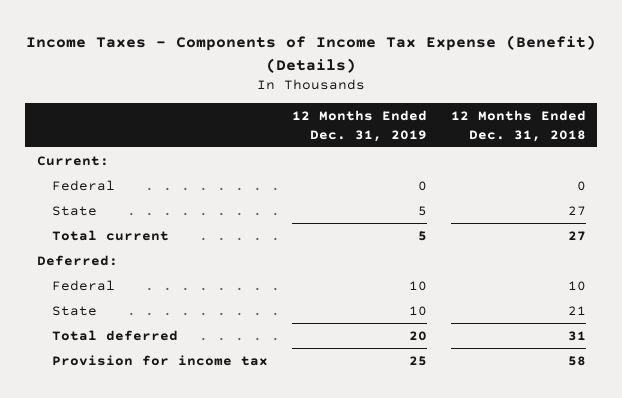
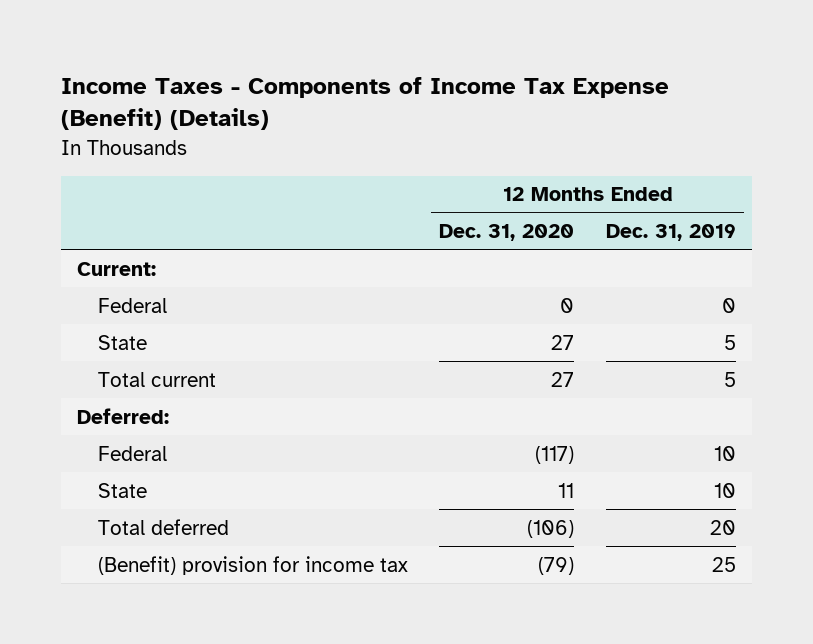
[450,110,586,142] 12 Months Ended Dec. 31, 2018 -> none
none -> [439,224,575,242] Dec. 31, 2020
[51,354,268,366] Provision for income tax -> [97,555,408,575] (Benefit) provision for income tax

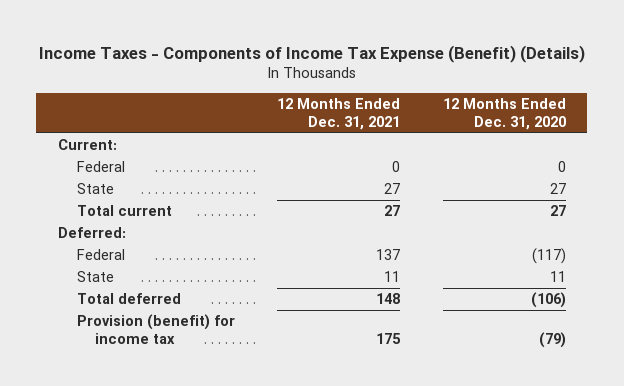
[605,224,736,242] Dec. 31, 2019 -> none
none -> [277,97,401,130] 12 Months Ended Dec. 31, 2021
[97,555,408,575] (Benefit) provision for income tax -> [76,314,235,345] Provision (benefit) for income tax

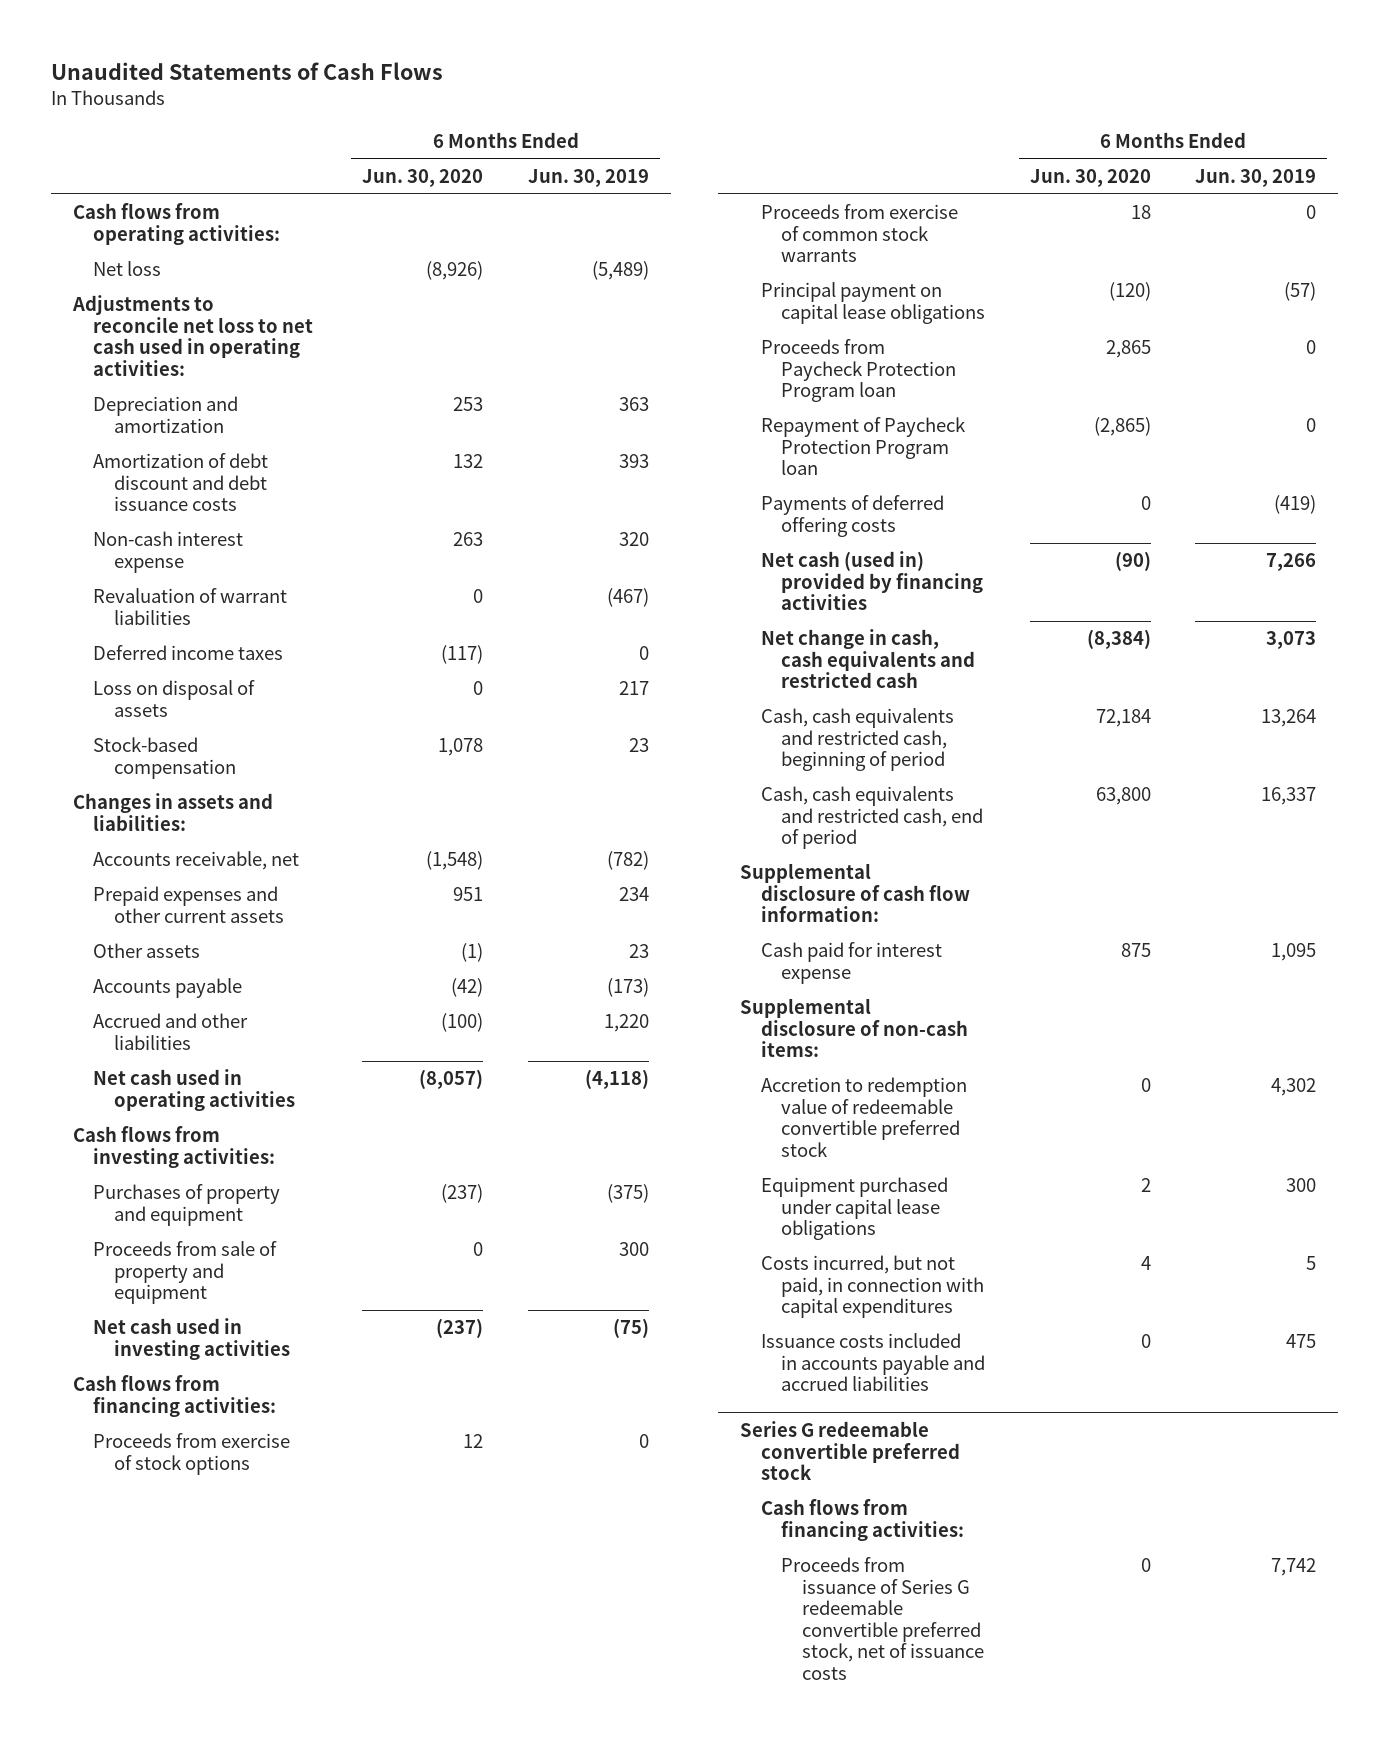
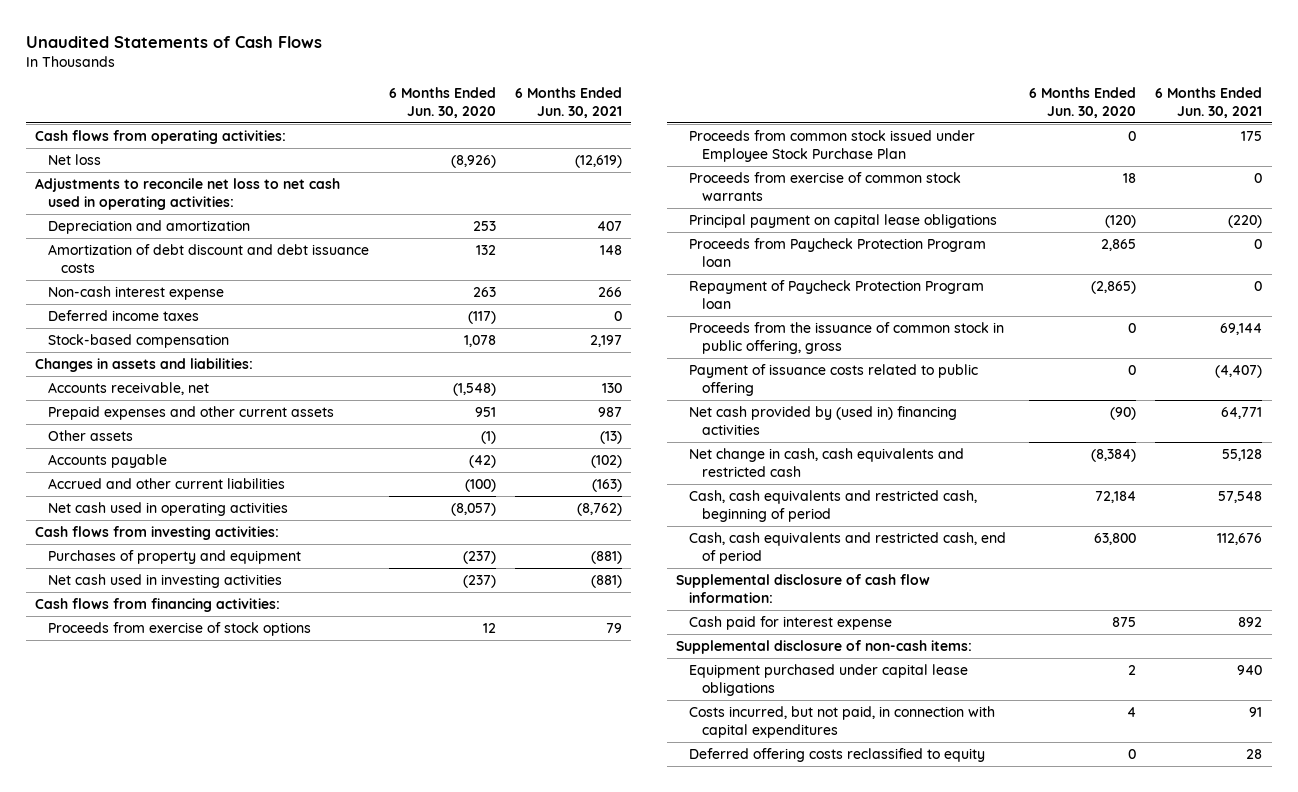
[527,169,649,188] Jun. 30, 2019 -> none
none -> [514,87,622,118] 6 Months Ended Jun. 30, 2021
[93,588,288,625] Revaluation of warrant liabilities -> none
[93,680,256,717] Loss on disposal of assets -> none
[93,1013,249,1050] Accrued and other liabilities -> [48,478,286,490] Accrued and other current liabilities
[93,1241,278,1305] Proceeds from sale of property and equipment -> none
none -> [689,130,976,162] Proceeds from common stock issued under Employee Stock Purchase Plan
[760,495,944,537] Payments of deferred offering costs -> none
none -> [689,322,1005,354] Proceeds from the issuance of common stock in public offering, gross
none -> [689,364,979,396] Payment of issuance costs related to public offering
[760,551,984,611] Net cash (used in) provided by financing activities -> [689,406,958,435] Net cash provided by (used in) financing activities
[760,1077,967,1157] Accretion to redemption value of redeemable convertible preferred stock -> none
[760,1333,986,1392] Issuance costs included in accounts payable and accrued liabilities -> none
[740,1421,960,1481] Series G redeemable convertible preferred stock -> none
[760,1499,965,1541] Cash flows from financing activities: -> none
[781,1557,984,1680] Proceeds from issuance of Series G redeemable convertible preferred stock, net of issuance costs -> none
none -> [689,748,986,763] Deferred offering costs reclassified to equity

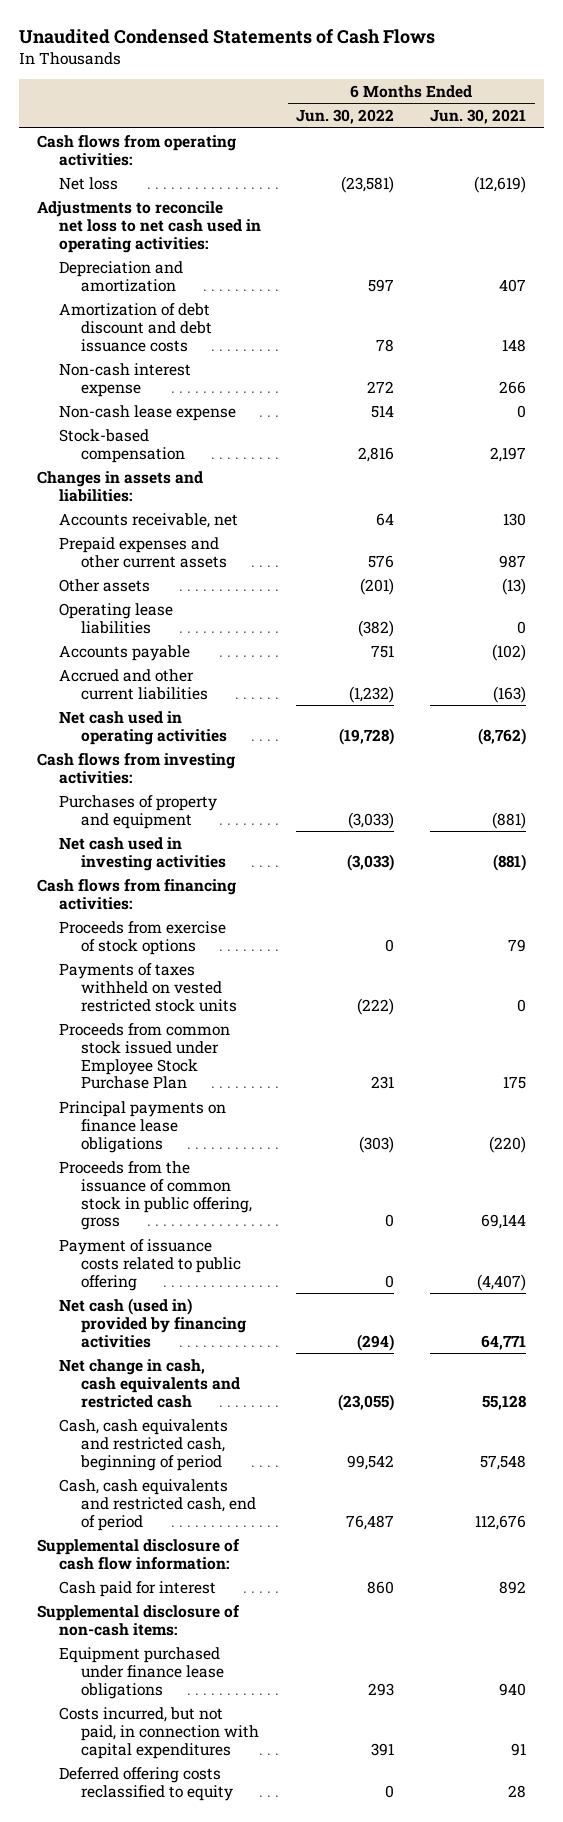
[25,35,322,48] Unaudited Statements of Cash Flows -> [18,28,435,44] Unaudited Condensed Statements of Cash Flows
[388,87,496,118] 6 Months Ended Jun. 30, 2020 -> none
none -> [296,109,395,125] Jun. 30, 2022
[48,310,200,322] Deferred income taxes -> none
none -> [58,404,236,421] Non-cash lease expense
none -> [58,602,173,634] Operating lease liabilities
none -> [58,962,237,1012] Payments of taxes withheld on vested restricted stock units
[689,172,962,201] Proceeds from exercise of common stock warrants -> none
[689,238,987,267] Proceeds from Paycheck Protection Program loan -> none
[689,280,985,309] Repayment of Paycheck Protection Program loan -> none
[689,214,998,229] Principal payment on capital lease obligations -> [58,1100,226,1153] Principal payments on finance lease obligations
[689,406,958,435] Net cash provided by (used in) financing activities -> [58,1297,246,1348] Net cash (used in) provided by financing activities
[689,616,893,631] Cash paid for interest expense -> [58,1580,216,1597] Cash paid for interest
[689,664,969,696] Equipment purchased under capital lease obligations -> [58,1646,224,1699] Equipment purchased under finance lease obligations

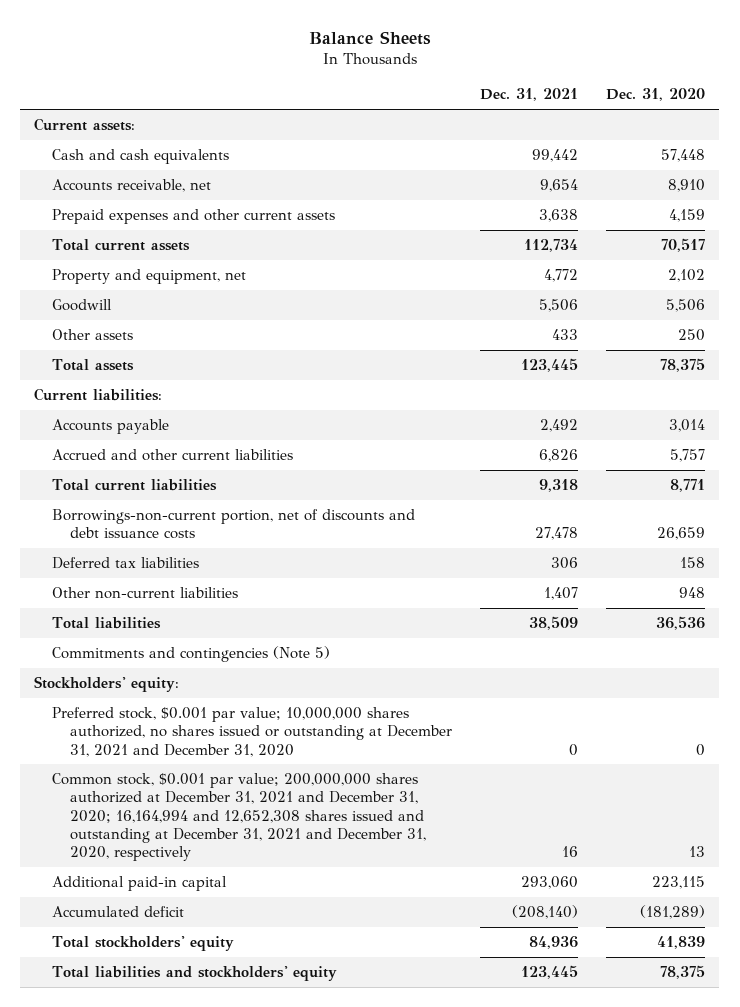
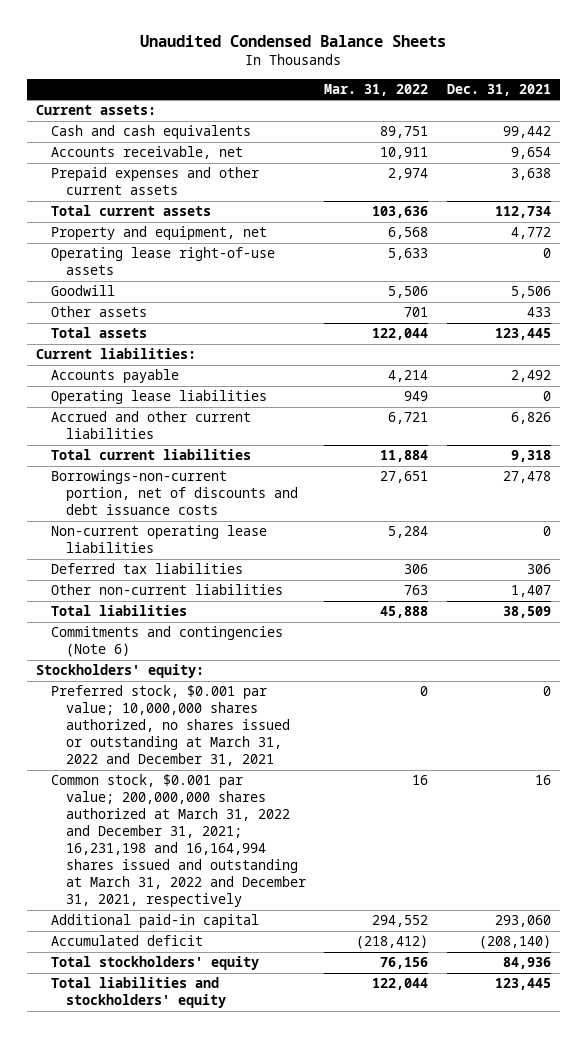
[308,30,431,45] Balance Sheets -> [140,35,447,48] Unaudited Condensed Balance Sheets
[606,88,706,102] Dec. 31, 2020 -> none
none -> [324,83,429,96] Mar. 31, 2022
none -> [50,247,275,276] Operating lease right-of-use assets
none -> [50,390,267,405] Operating lease liabilities
none -> [50,525,267,554] Non-current operating lease liabilities
[52,646,331,663] Commitments and contingencies (Note 5) -> [50,626,283,658] Commitments and contingencies (Note 6)
[52,707,452,757] Preferred stock, $0.001 par value; 10,000,000 shares authorized, no shares issued or outstanding at December 31, 2021 and December 31, 2020 -> [50,685,290,767] Preferred stock, $0.001 par value; 10,000,000 shares authorized, no shares issued or outstanding at March 31, 2022 and December 31, 2021
[52,773,426,862] Common stock, $0.001 par value; 200,000,000 shares authorized at December 31, 2021 and December 31, 2020; 16,164,994 and 12,652,308 shares issued and outstanding at December 31, 2021 and December 31, 2020, respectively -> [50,774,306,908] Common stock, $0.001 par value; 200,000,000 shares authorized at March 31, 2022 and December 31, 2021; 16,231,198 and 16,164,994 shares issued and outstanding at March 31, 2022 and December 31, 2021, respectively

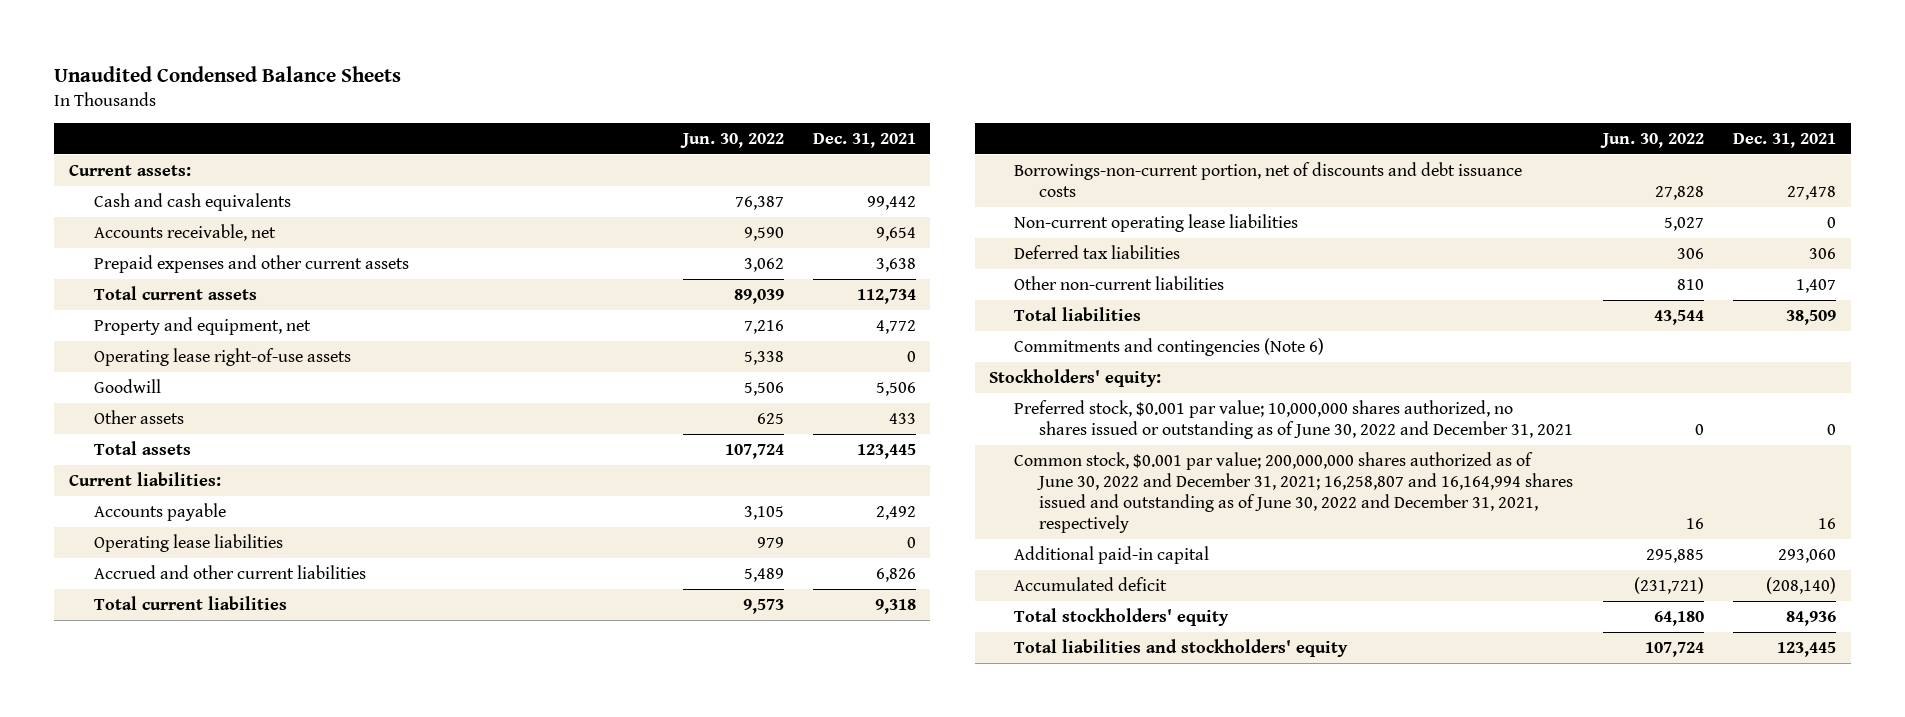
[324,83,429,96] Mar. 31, 2022 -> none
none -> [679,133,784,149] Jun. 30, 2022
[50,685,290,767] Preferred stock, $0.001 par value; 10,000,000 shares authorized, no shares issued or outstanding at March 31, 2022 and December 31, 2021 -> [1014,399,1574,439] Preferred stock, $0.001 par value; 10,000,000 shares authorized, no shares issued or outstanding as of June 30, 2022 and December 31, 2021
[50,774,306,908] Common stock, $0.001 par value; 200,000,000 shares authorized at March 31, 2022 and December 31, 2021; 16,231,198 and 16,164,994 shares issued and outstanding at March 31, 2022 and December 31, 2021, respectively -> [1014,451,1574,534] Common stock, $0.001 par value; 200,000,000 shares authorized as of June 30, 2022 and December 31, 2021; 16,258,807 and 16,164,994 shares issued and outstanding as of June 30, 2022 and December 31, 2021, respectively

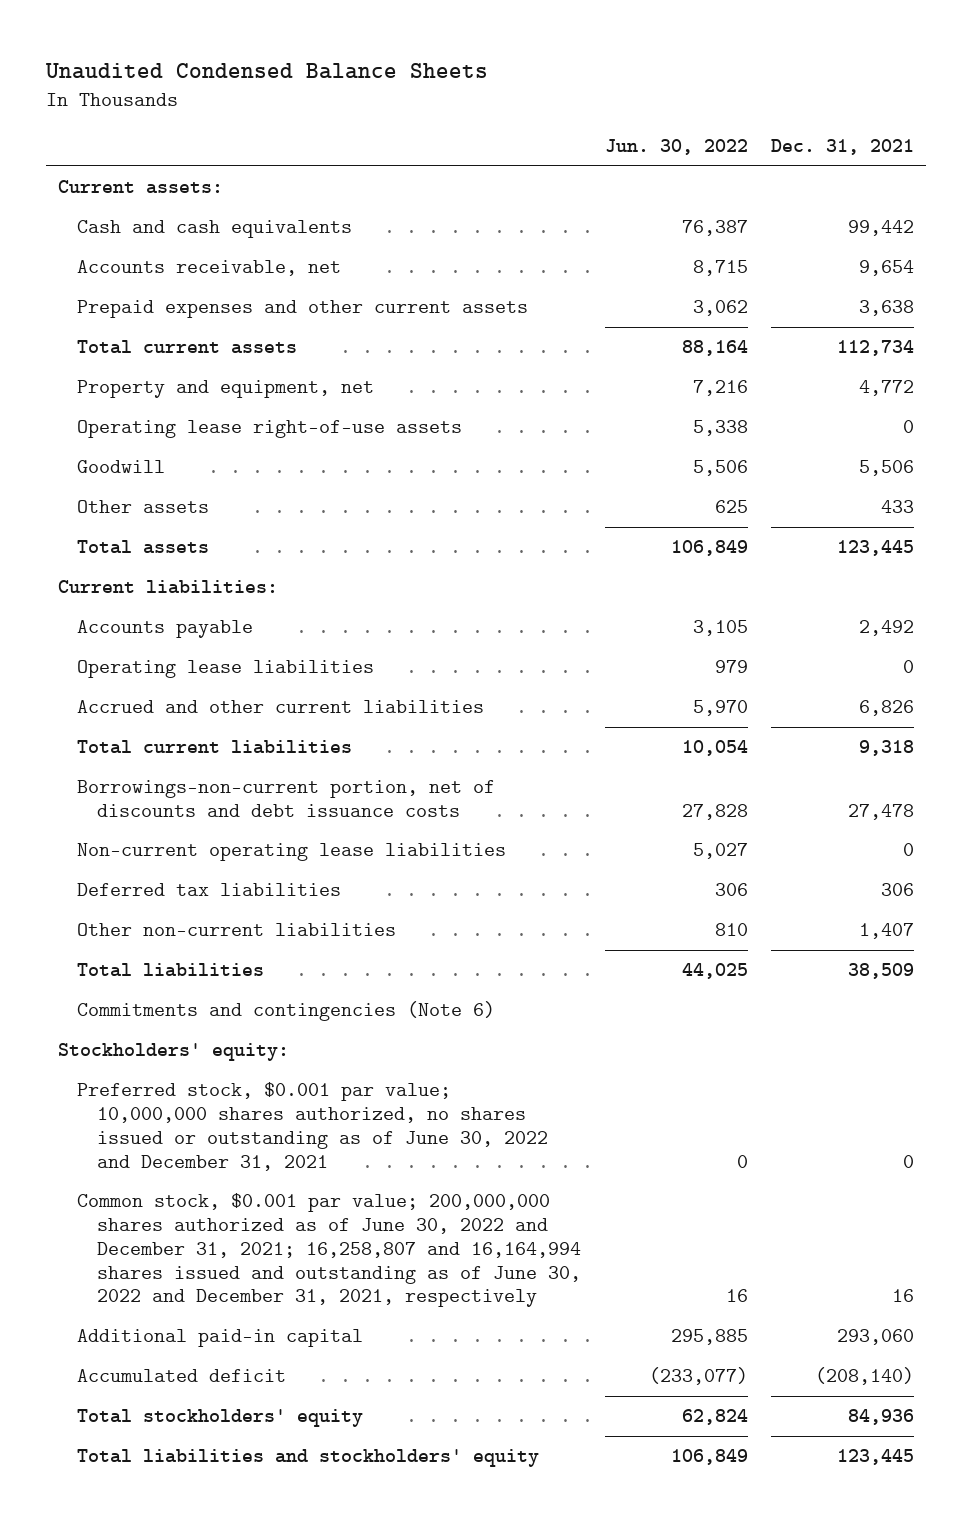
[743,226,784,241] 9,590 -> [692,260,748,277] 8,715
[733,288,784,304] 89,039 -> [681,340,748,357] 88,164
[724,443,784,459] 107,724 -> [670,540,748,557] 106,849
[743,567,784,582] 5,489 -> [692,700,748,717] 5,970
[742,598,784,614] 9,573 -> [681,740,748,757] 10,054
[1653,309,1704,325] 43,544 -> [681,963,748,980] 44,025
[1633,576,1704,594] (231,721) -> [648,1367,748,1386] (233,077)
[1653,610,1704,626] 64,180 -> [681,1409,748,1426] 62,824
[1644,641,1704,657] 107,724 -> [670,1449,748,1466] 106,849

